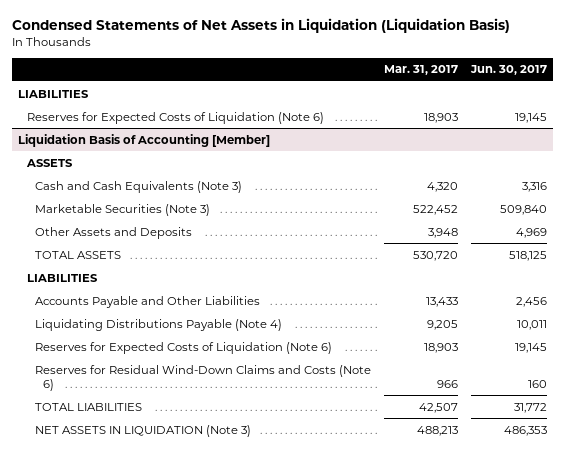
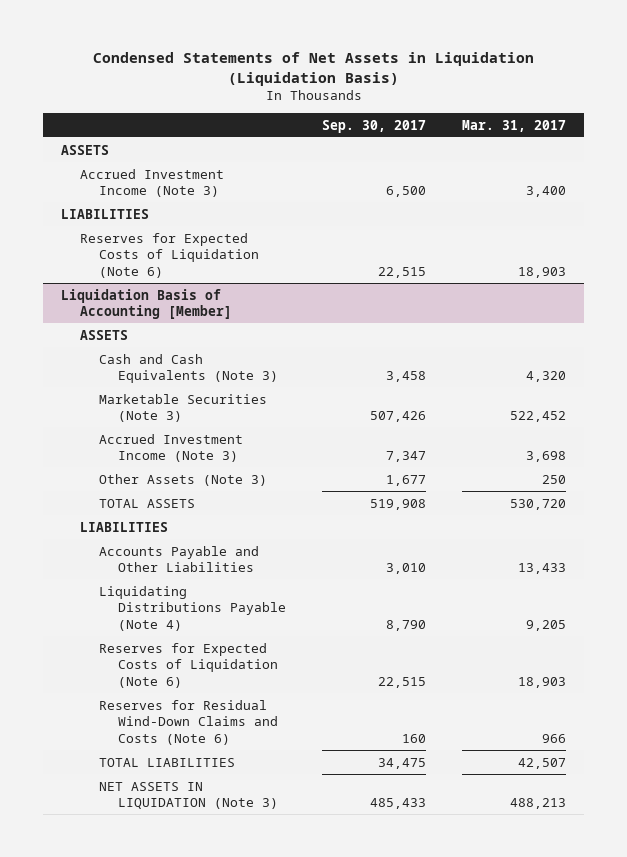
[469,65,547,76] Jun. 30, 2017 -> none
none -> [322,119,427,133] Sep. 30, 2017
none -> [61,144,110,155] ASSETS
none -> [80,168,225,198] Accrued Investment Income (Note 3)
[34,226,192,239] Other Assets and Deposits -> none
none -> [99,433,244,463] Accrued Investment Income (Note 3)
none -> [99,473,268,486] Other Assets (Note 3)

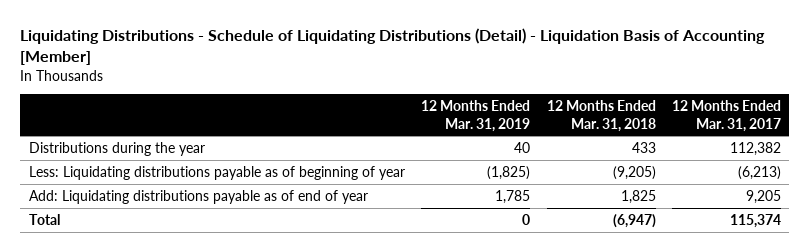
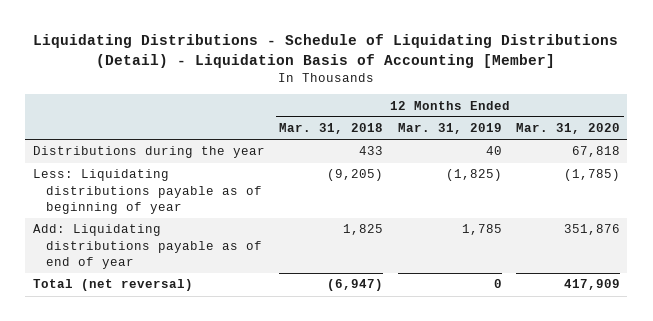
[672,100,782,132] 12 Months Ended Mar. 31, 2017 -> none
none -> [515,123,620,135] Mar. 31, 2020
[28,213,60,225] Total -> [32,279,193,292] Total (net reversal)

